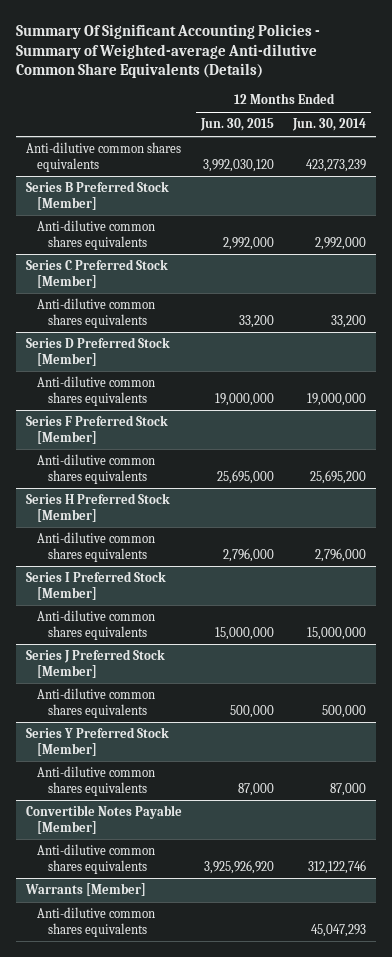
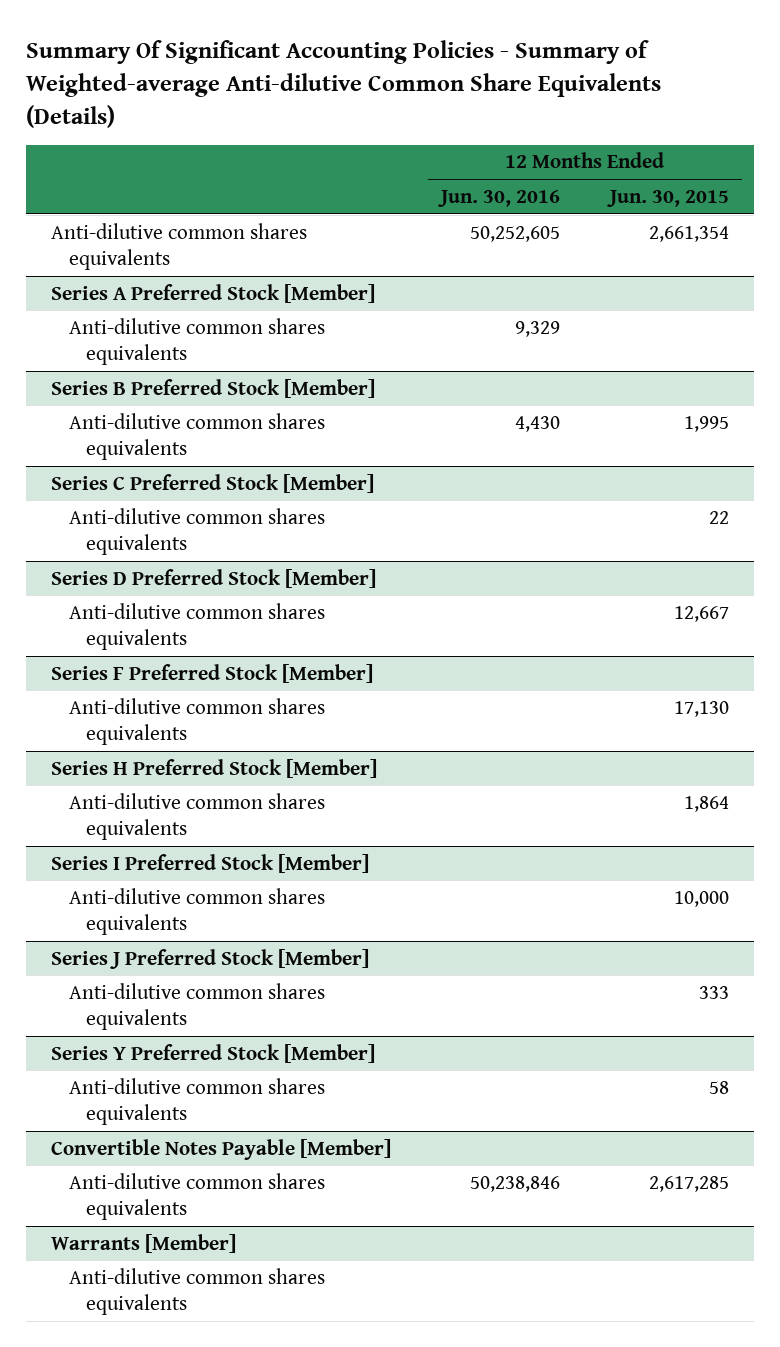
[292,118,367,132] Jun. 30, 2014 -> none
none -> [437,189,560,207] Jun. 30, 2016
[203,158,275,172] 3,992,030,120 -> [649,225,730,242] 2,661,354
none -> [50,283,375,303] Series A Preferred Stock [Member]
none -> [68,317,325,366] Anti-dilutive common shares equivalents
[223,236,275,250] 2,992,000 -> [684,415,730,432] 1,995
[239,314,275,328] 33,200 -> [709,510,730,524] 22
[215,392,275,406] 19,000,000 -> [674,605,730,622] 12,667
[217,469,275,484] 25,695,000 -> [674,700,730,717] 17,130
[223,547,275,562] 2,796,000 -> [684,795,730,812] 1,864
[215,626,275,640] 15,000,000 -> [674,890,730,907] 10,000
[230,704,275,718] 500,000 -> [699,985,730,999] 333
[238,782,275,796] 87,000 -> [709,1080,730,1094] 58
[204,859,275,874] 3,925,926,920 -> [649,1175,730,1192] 2,617,285

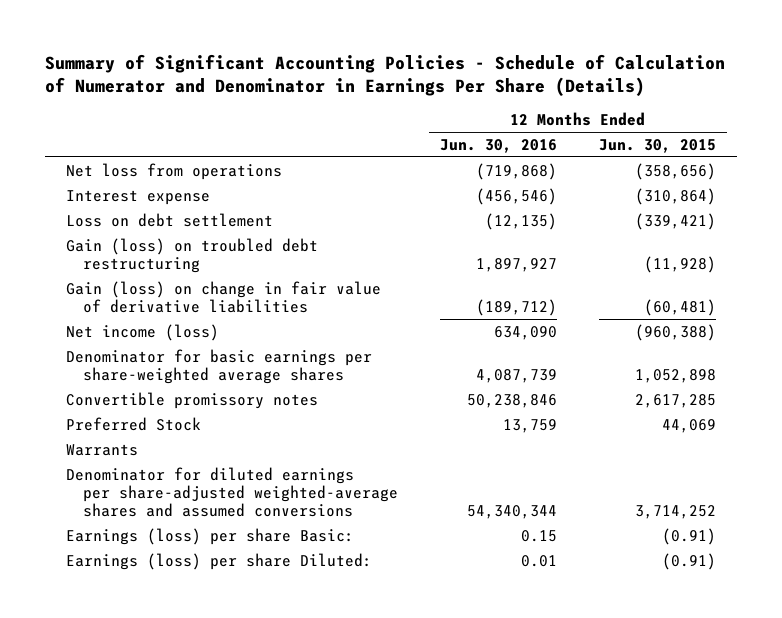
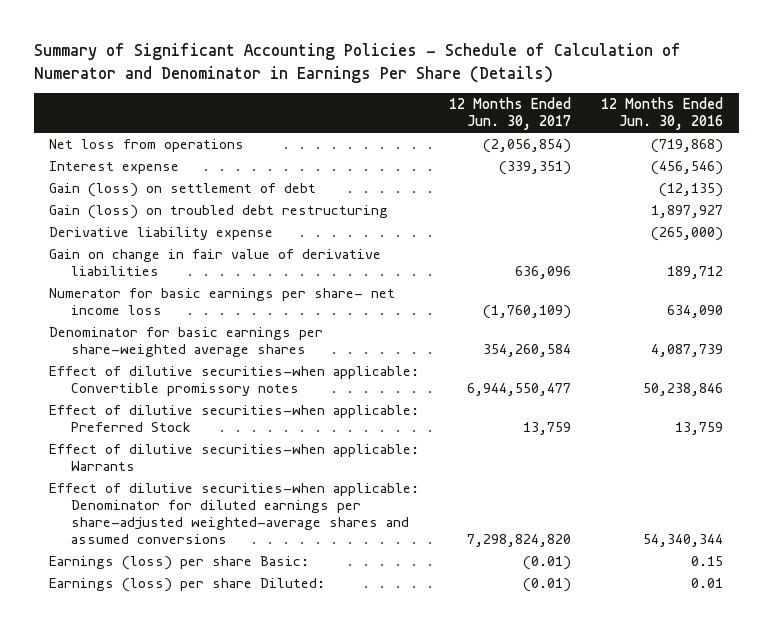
[599,139,717,154] Jun. 30, 2015 -> none
none -> [449,97,572,131] 12 Months Ended Jun. 30, 2017
[66,212,274,227] Loss on debt settlement -> [48,182,316,197] Gain (loss) on settlement of debt
none -> [48,226,273,240] Derivative liability expense
[66,280,382,313] Gain (loss) on change in fair value of derivative liabilities -> [48,248,381,276] Gain on change in fair value of derivative liabilities
[475,298,557,316] (189,712) -> [667,265,724,279] 189,712
[66,323,220,341] Net income (loss) -> [48,287,395,315] Numerator for basic earnings per share- net income loss
[66,391,319,409] Convertible promissory notes -> [48,365,419,396] Effect of dilutive securities-when applicable: Convertible promissory notes
[66,416,202,431] Preferred Stock -> [48,404,419,432] Effect of dilutive securities-when applicable: Preferred Stock
[66,443,139,456] Warrants -> [48,443,419,471] Effect of dilutive securities-when applicable: Warrants
[66,466,398,518] Denominator for diluted earnings per share-adjusted weighted-average shares and assumed conversions -> [48,482,419,544] Effect of dilutive securities-when applicable: Denominator for diluted earnings per share-adjusted weighted-average shares and assumed conversions

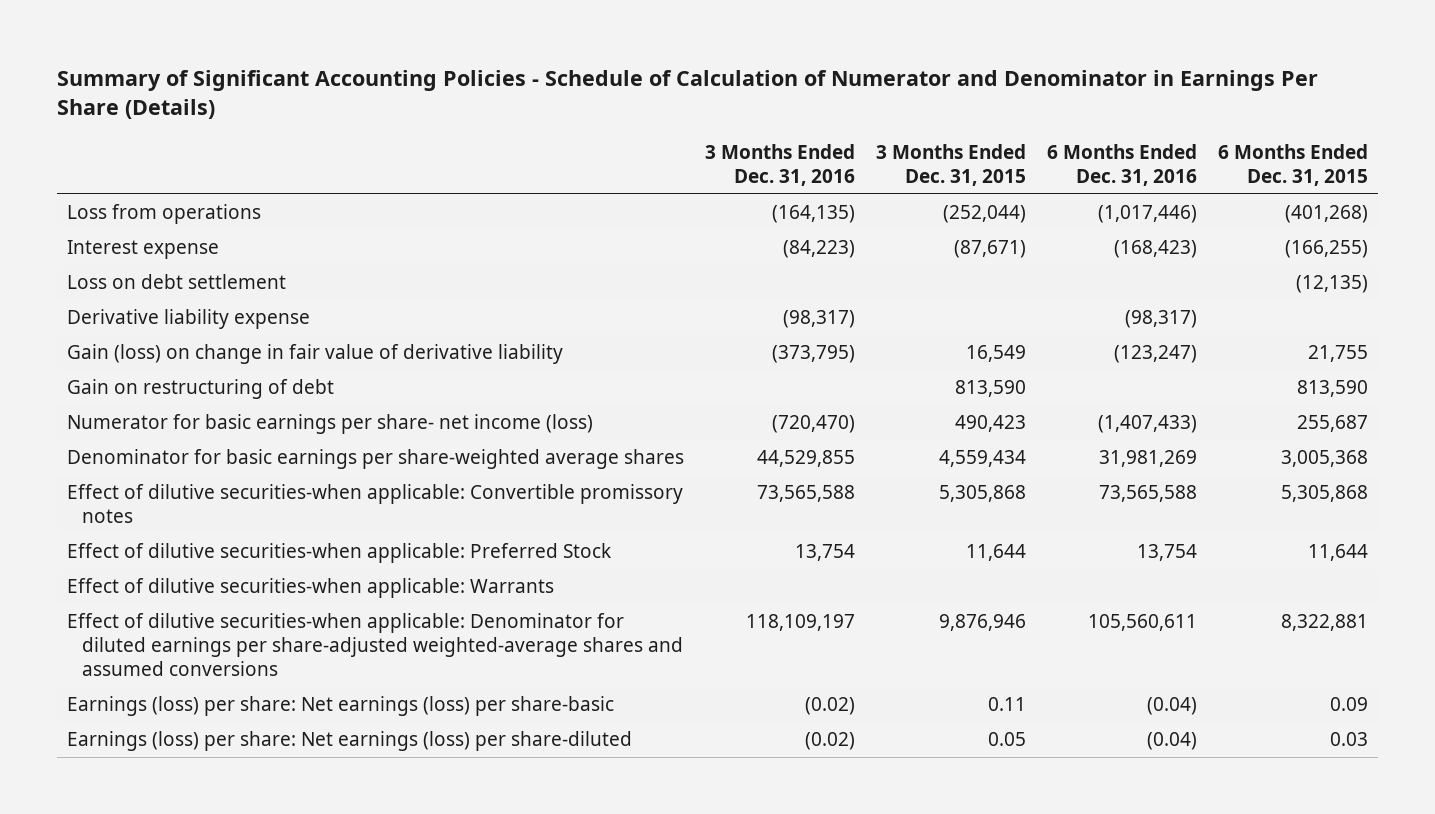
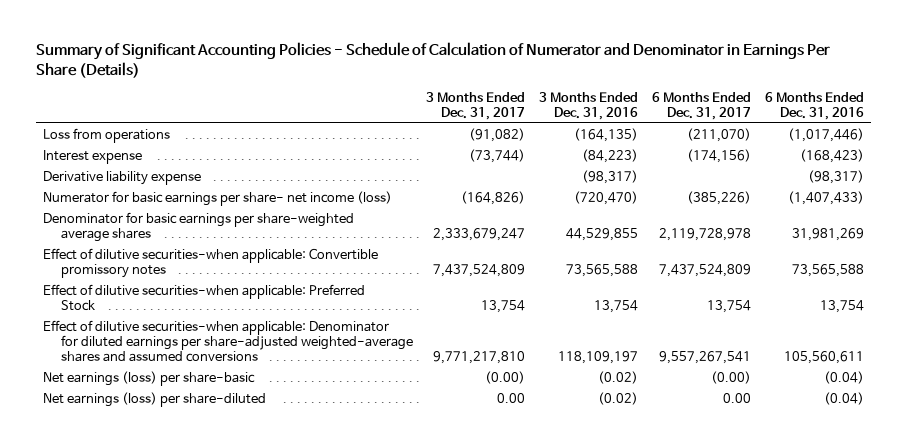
[875,143,1026,186] 3 Months Ended Dec. 31, 2015 -> none
[1217,143,1368,186] 6 Months Ended Dec. 31, 2015 -> none
none -> [426,91,526,120] 3 Months Ended Dec. 31, 2017
none -> [651,91,751,120] 6 Months Ended Dec. 31, 2017
[67,274,287,290] Loss on debt settlement -> none
[67,344,564,365] Gain (loss) on change in fair value of derivative liability -> none
[67,379,335,400] Gain on restructuring of debt -> none
[67,578,555,599] Effect of dilutive securities-when applicable: Warrants -> none
[67,696,615,717] Earnings (loss) per share: Net earnings (loss) per share-basic -> [42,370,255,386] Net earnings (loss) per share-basic
[67,731,633,752] Earnings (loss) per share: Net earnings (loss) per share-diluted -> [42,391,266,407] Net earnings (loss) per share-diluted

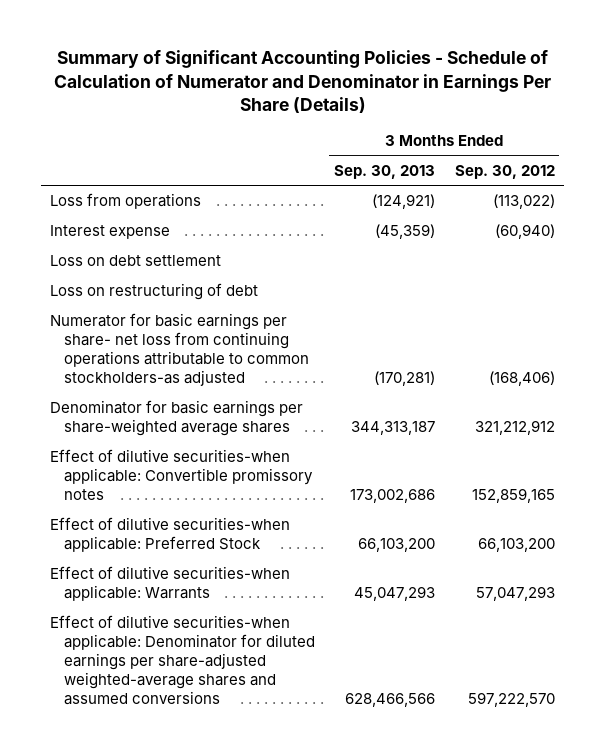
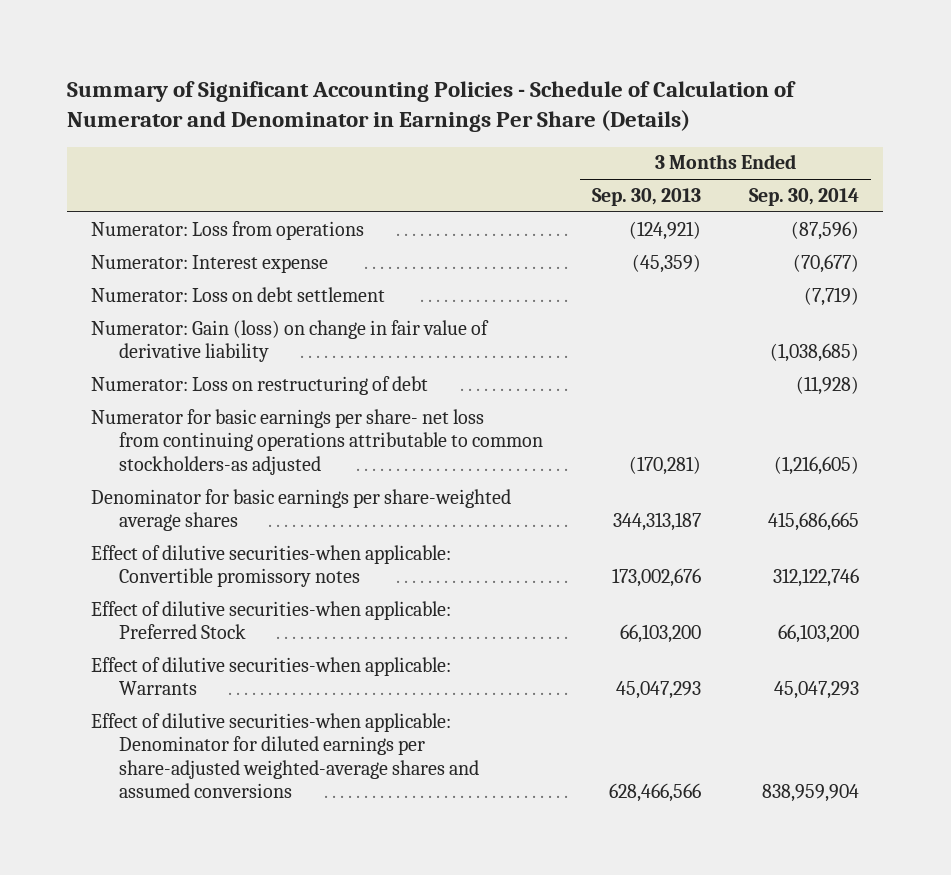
[454,165,555,180] Sep. 30, 2012 -> none
none -> [749,187,860,206] Sep. 30, 2014
[50,193,202,210] Loss from operations -> [91,220,365,240] Numerator: Loss from operations
[50,225,171,240] Interest expense -> [91,254,329,273] Numerator: Interest expense
[50,255,222,267] Loss on debt settlement -> [91,286,386,302] Numerator: Loss on debt settlement
none -> [91,319,490,363] Numerator: Gain (loss) on change in fair value of derivative liability
[50,283,259,301] Loss on restructuring of debt -> [91,375,429,395] Numerator: Loss on restructuring of debt
[350,489,436,504] 173,002,686 -> [611,568,701,588] 173,002,676

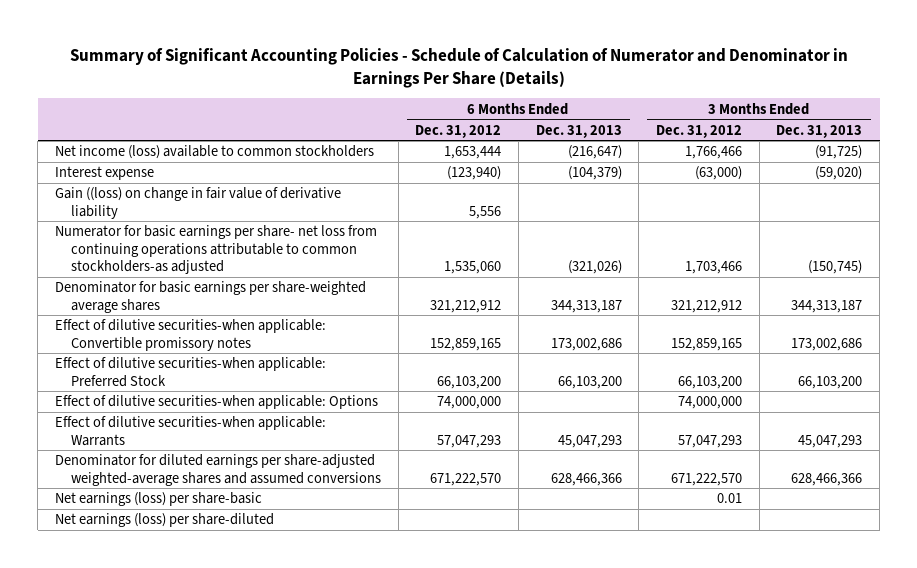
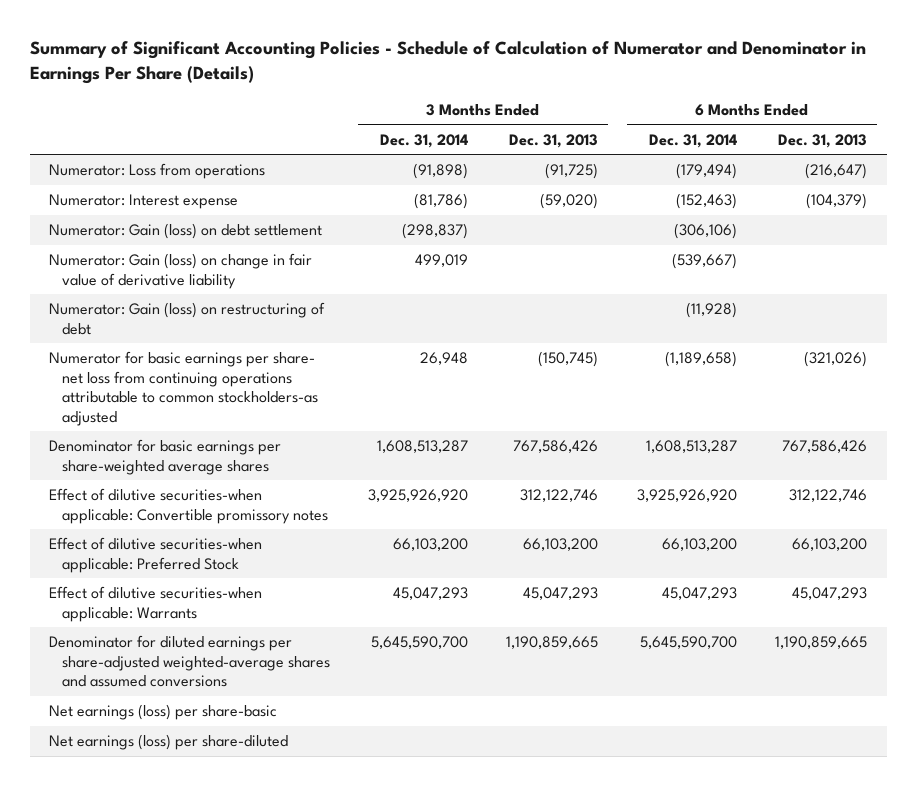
[415,124,502,138] Dec. 31, 2012 -> none
[656,124,743,138] Dec. 31, 2012 -> none
none -> [380,133,469,148] Dec. 31, 2014
none -> [648,133,737,148] Dec. 31, 2014
[55,145,375,160] Net income (loss) available to common stockholders -> [48,163,265,180] Numerator: Loss from operations
[55,166,155,181] Interest expense -> [48,194,238,210] Numerator: Interest expense
none -> [48,223,322,240] Numerator: Gain (loss) on debt settlement
[55,187,342,219] Gain ((loss) on change in fair value of derivative liability -> [48,253,312,289] Numerator: Gain (loss) on change in fair value of derivative liability
none -> [48,302,325,335] Numerator: Gain (loss) on restructuring of debt
[550,299,622,313] 344,313,187 -> [782,440,868,454] 767,586,426
[791,299,863,313] 344,313,187 -> [513,440,599,454] 767,586,426
[550,337,622,351] 173,002,686 -> [789,489,868,503] 312,122,746
[791,337,863,351] 173,002,686 -> [520,489,599,503] 312,122,746
[55,395,379,410] Effect of dilutive securities-when applicable: Options -> none
[550,472,622,486] 628,466,366 -> [775,636,868,650] 1,190,859,665
[791,472,863,486] 628,466,366 -> [506,636,599,650] 1,190,859,665

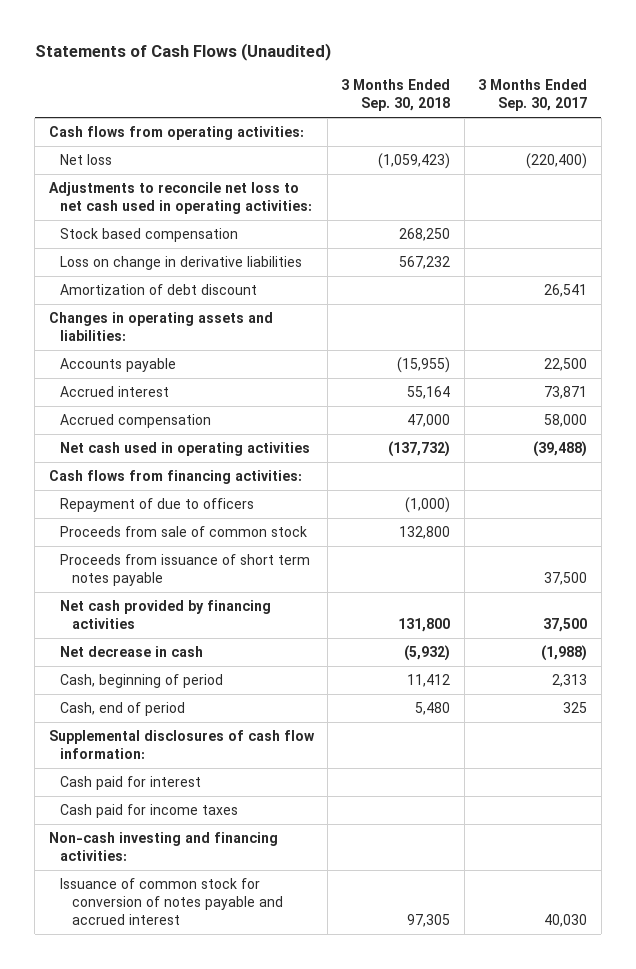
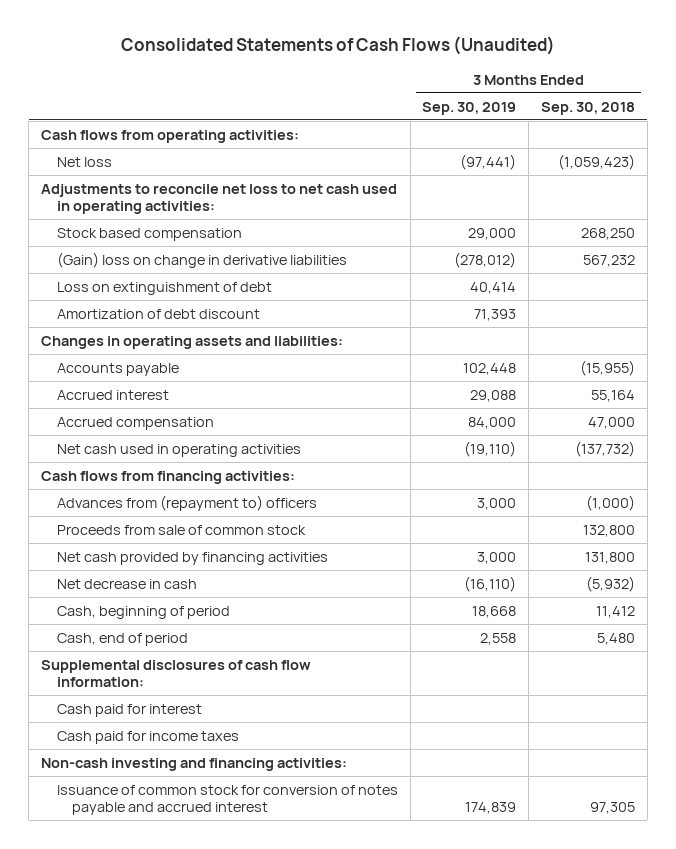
[34,42,331,61] Statements of Cash Flows (Unaudited) -> [121,36,556,56] Consolidated Statements of Cash Flows (Unaudited)
[478,79,588,112] 3 Months Ended Sep. 30, 2017 -> none
none -> [422,101,517,115] Sep. 30, 2019
[60,256,303,271] Loss on change in derivative liabilities -> [56,251,347,268] (Gain) loss on change in derivative liabilities
none -> [56,281,272,295] Loss on extinguishment of debt
[60,498,255,513] Repayment of due to officers -> none
none -> [56,494,317,511] Advances from (repayment to) officers
[60,554,311,587] Proceeds from issuance of short term notes payable -> none

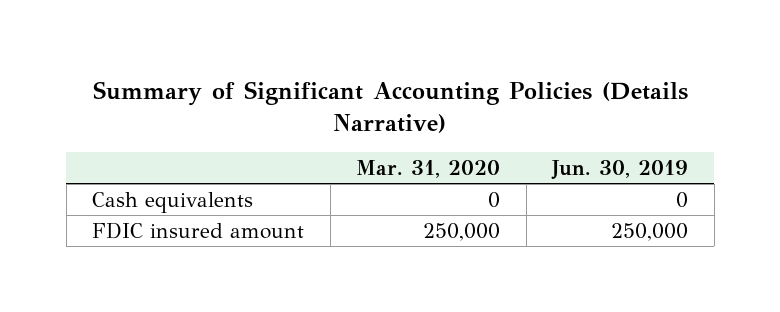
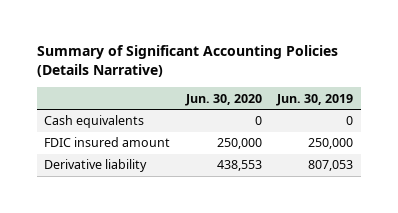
[356,160,501,179] Mar. 31, 2020 -> none
none -> [184,93,262,106] Jun. 30, 2020
none -> [44,159,148,173] Derivative liability

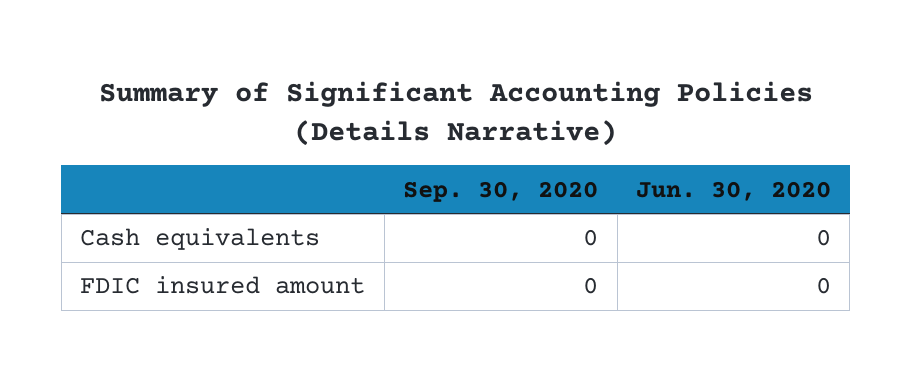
[276,93,354,106] Jun. 30, 2019 -> none
none -> [403,180,599,202] Sep. 30, 2020
[44,159,148,173] Derivative liability -> none
[216,138,262,150] 250,000 -> [815,277,831,295] 0

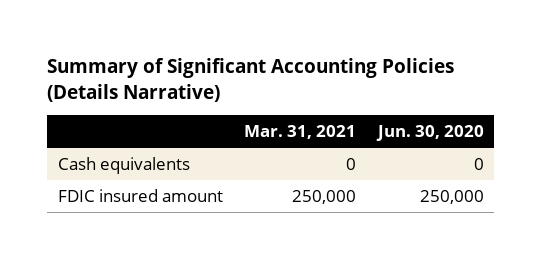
[403,180,599,202] Sep. 30, 2020 -> none
none -> [244,125,357,140] Mar. 31, 2021
[815,277,831,295] 0 -> [419,190,484,205] 250,000

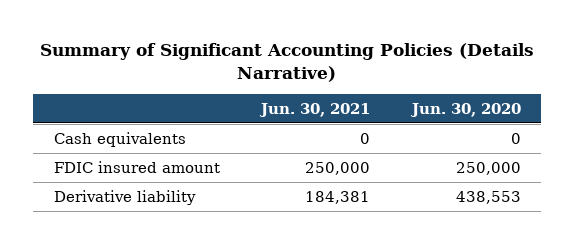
[244,125,357,140] Mar. 31, 2021 -> none
none -> [259,102,371,117] Jun. 30, 2021
none -> [54,189,197,205] Derivative liability

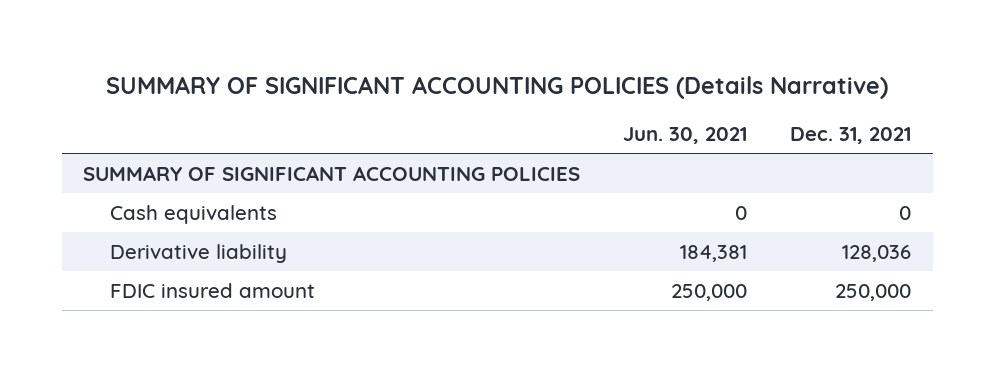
[40,43,535,83] Summary of Significant Accounting Policies (Details Narrative) -> [106,75,889,99] SUMMARY OF SIGNIFICANT ACCOUNTING POLICIES (Details Narrative)
[409,102,521,117] Jun. 30, 2020 -> none
none -> [790,126,912,144] Dec. 31, 2021
none -> [83,165,581,181] SUMMARY OF SIGNIFICANT ACCOUNTING POLICIES
[54,160,221,173] FDIC insured amount -> [109,282,315,298] FDIC insured amount

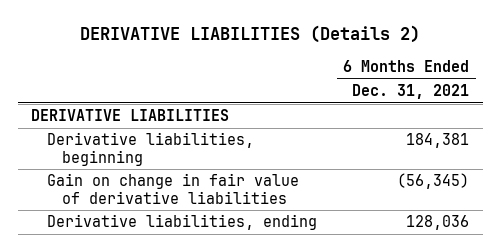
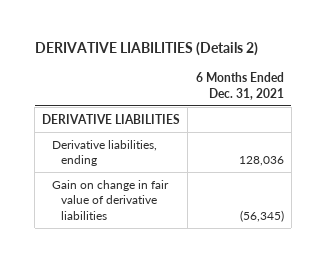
[46,132,254,166] Derivative liabilities, beginning -> none
[46,173,299,204] Gain on change in fair value of derivative liabilities -> [51,179,169,220] Gain on change in fair value of derivative liabilities

